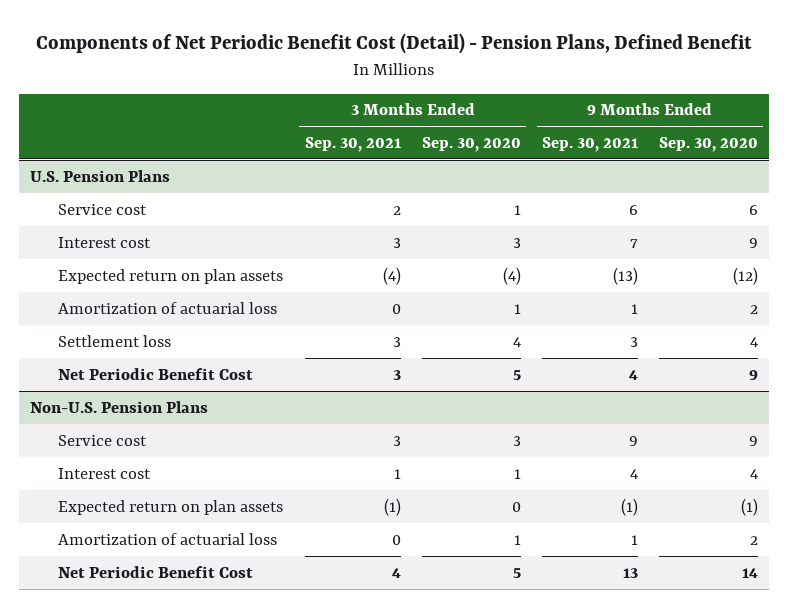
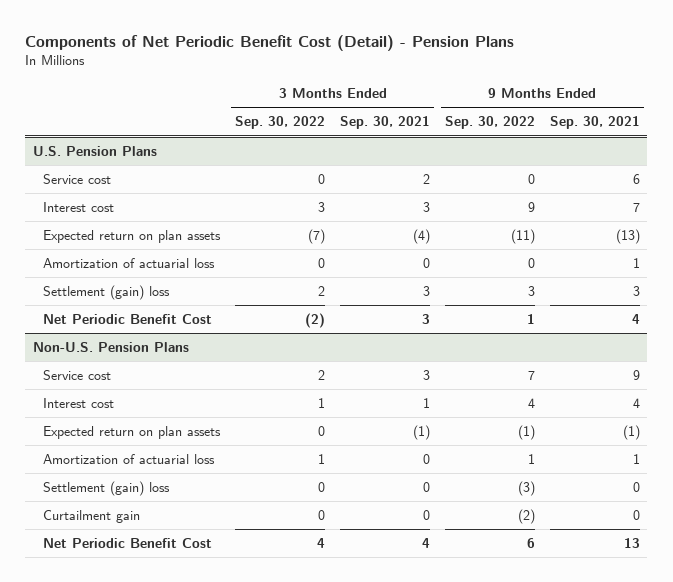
[35,32,752,54] Components of Net Periodic Benefit Cost (Detail) - Pension Plans, Defined Benefit -> [25,34,515,51] Components of Net Periodic Benefit Cost (Detail) - Pension Plans
[421,137,521,153] Sep. 30, 2020 -> none
[658,137,758,153] Sep. 30, 2020 -> none
none -> [235,116,326,130] Sep. 30, 2022
none -> [444,116,535,130] Sep. 30, 2022
[58,334,172,347] Settlement loss -> [43,284,171,300] Settlement (gain) loss
none -> [43,480,171,496] Settlement (gain) loss
none -> [43,509,141,523] Curtailment gain

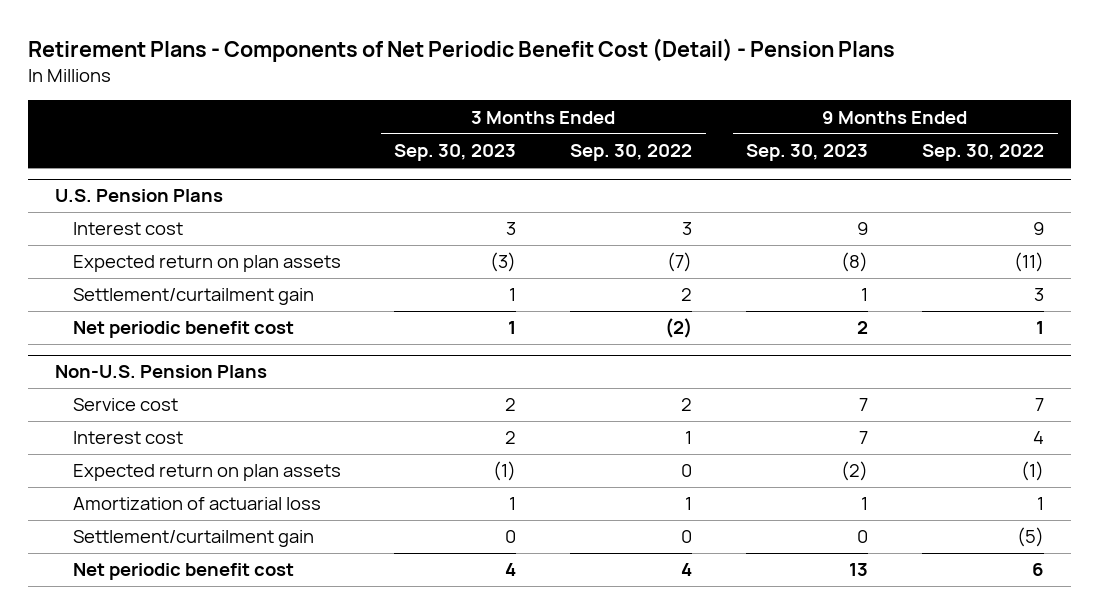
[25,34,515,51] Components of Net Periodic Benefit Cost (Detail) - Pension Plans -> [28,37,896,62] Retirement Plans - Components of Net Periodic Benefit Cost (Detail) - Pension Plans
[340,116,431,130] Sep. 30, 2021 -> none
[549,116,640,130] Sep. 30, 2021 -> none
none -> [394,144,517,162] Sep. 30, 2023
none -> [746,144,869,162] Sep. 30, 2023
[43,173,112,184] Service cost -> none
[43,257,216,268] Amortization of actuarial loss -> none
[43,284,171,300] Settlement (gain) loss -> [72,288,314,306] Settlement/curtailment gain
[43,313,213,324] Net Periodic Benefit Cost -> [72,321,294,339] Net periodic benefit cost
[43,509,141,523] Curtailment gain -> none
[43,480,171,496] Settlement (gain) loss -> [72,530,314,548] Settlement/curtailment gain
[517,480,535,496] (3) -> [1017,527,1045,548] (5)
[43,537,213,548] Net Periodic Benefit Cost -> [72,563,294,581] Net periodic benefit cost

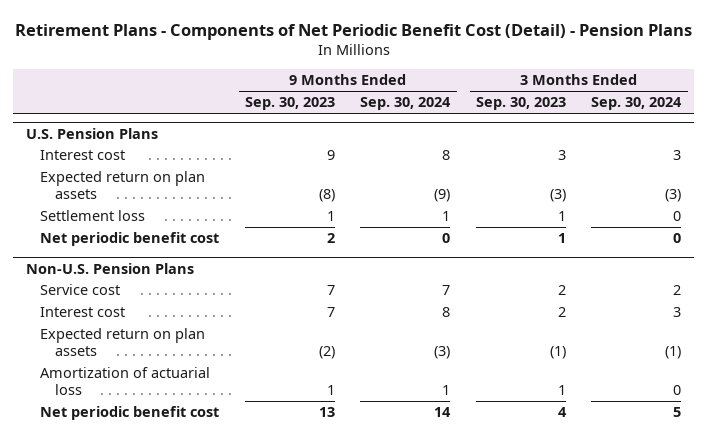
[570,144,693,162] Sep. 30, 2022 -> none
[922,144,1045,162] Sep. 30, 2022 -> none
none -> [360,97,452,111] Sep. 30, 2024
none -> [591,97,683,111] Sep. 30, 2024
[72,288,314,306] Settlement/curtailment gain -> [40,210,146,222] Settlement loss
[72,530,314,548] Settlement/curtailment gain -> none

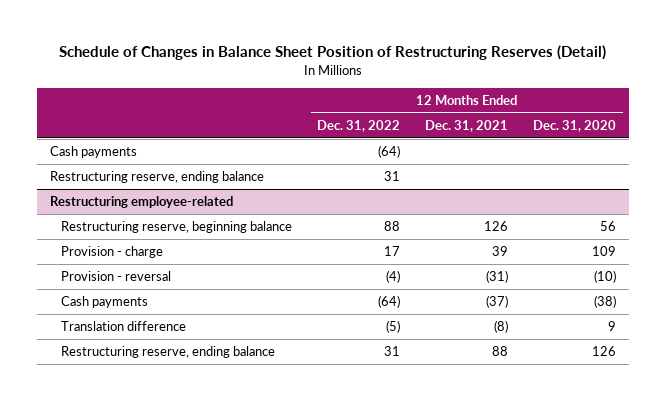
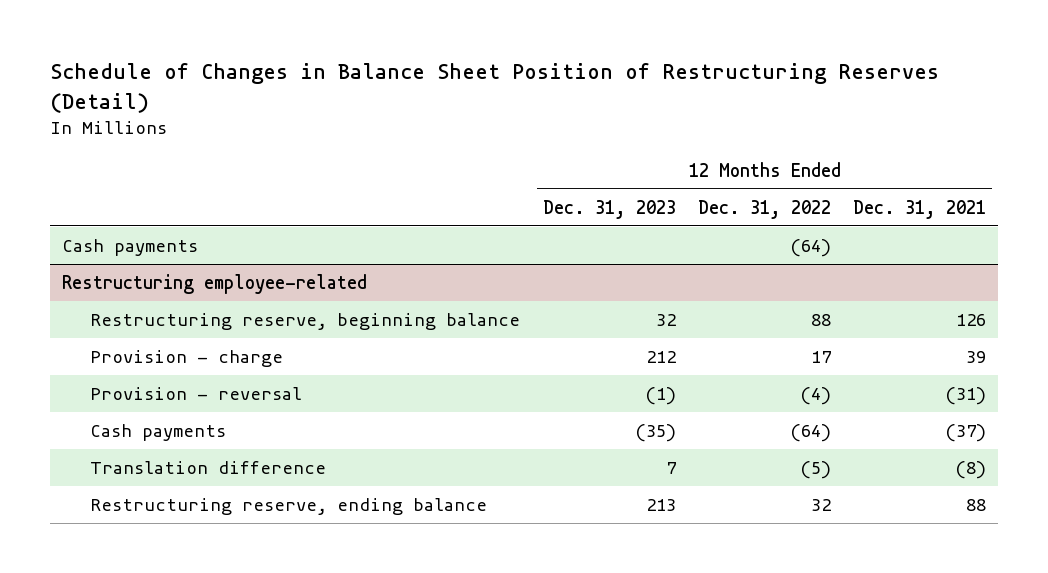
[533,119,617,132] Dec. 31, 2020 -> none
none -> [542,199,676,219] Dec. 31, 2023
[49,171,264,184] Restructuring reserve, ending balance -> none
[384,346,401,357] 31 -> [811,498,832,511] 32

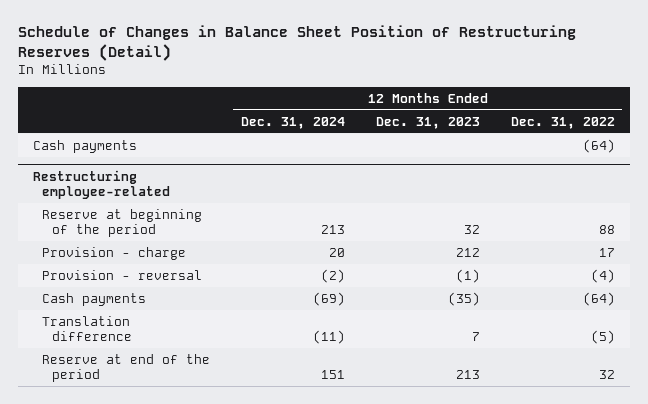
[853,199,987,219] Dec. 31, 2021 -> none
none -> [241,116,346,129] Dec. 31, 2024
[90,312,521,330] Restructuring reserve, beginning balance -> [42,208,203,238] Reserve at beginning of the period
[90,497,488,515] Restructuring reserve, ending balance -> [42,353,211,383] Reserve at end of the period

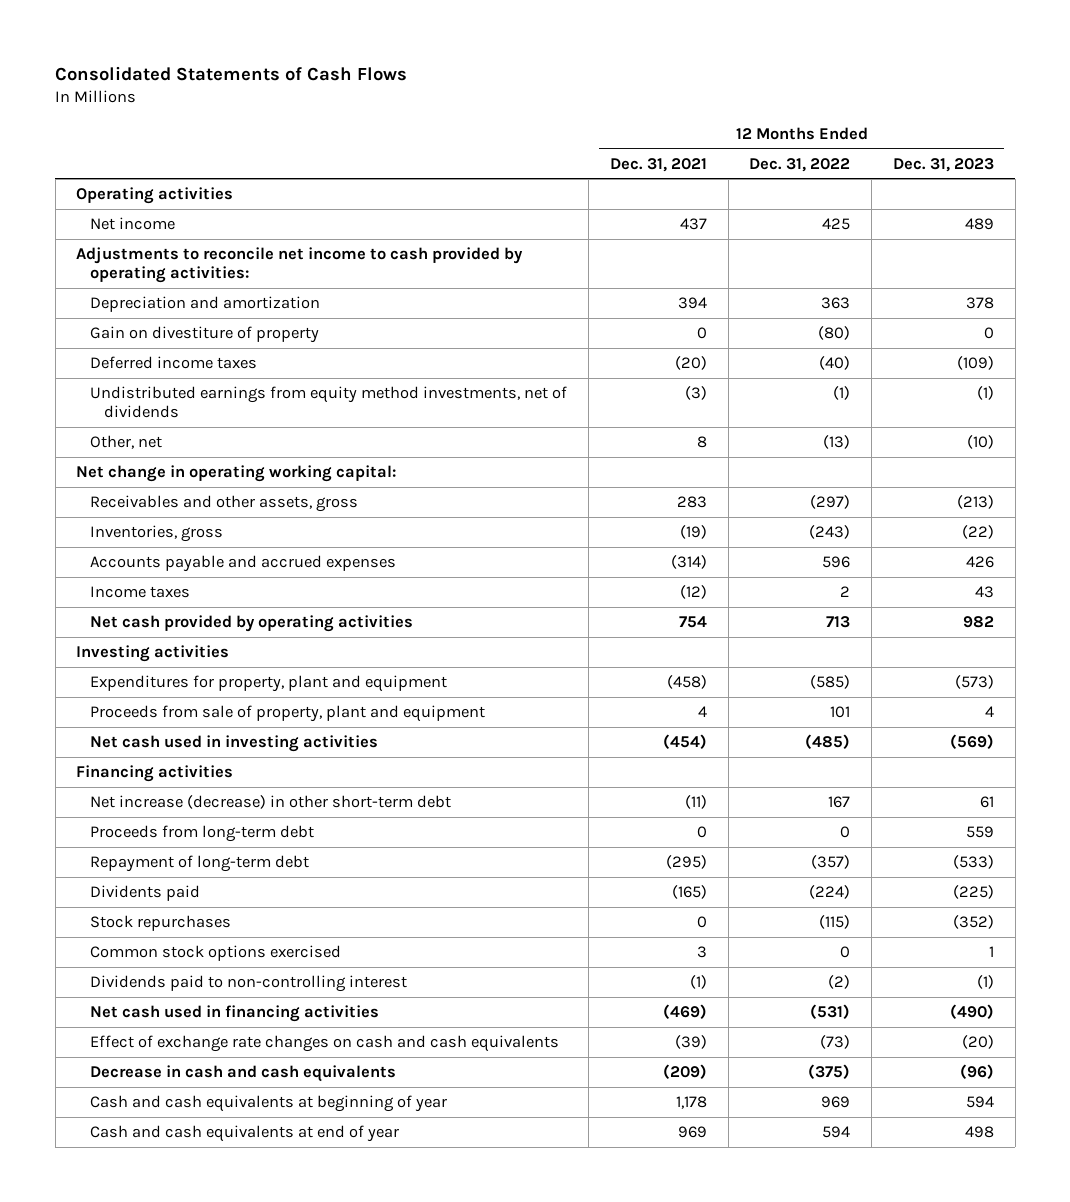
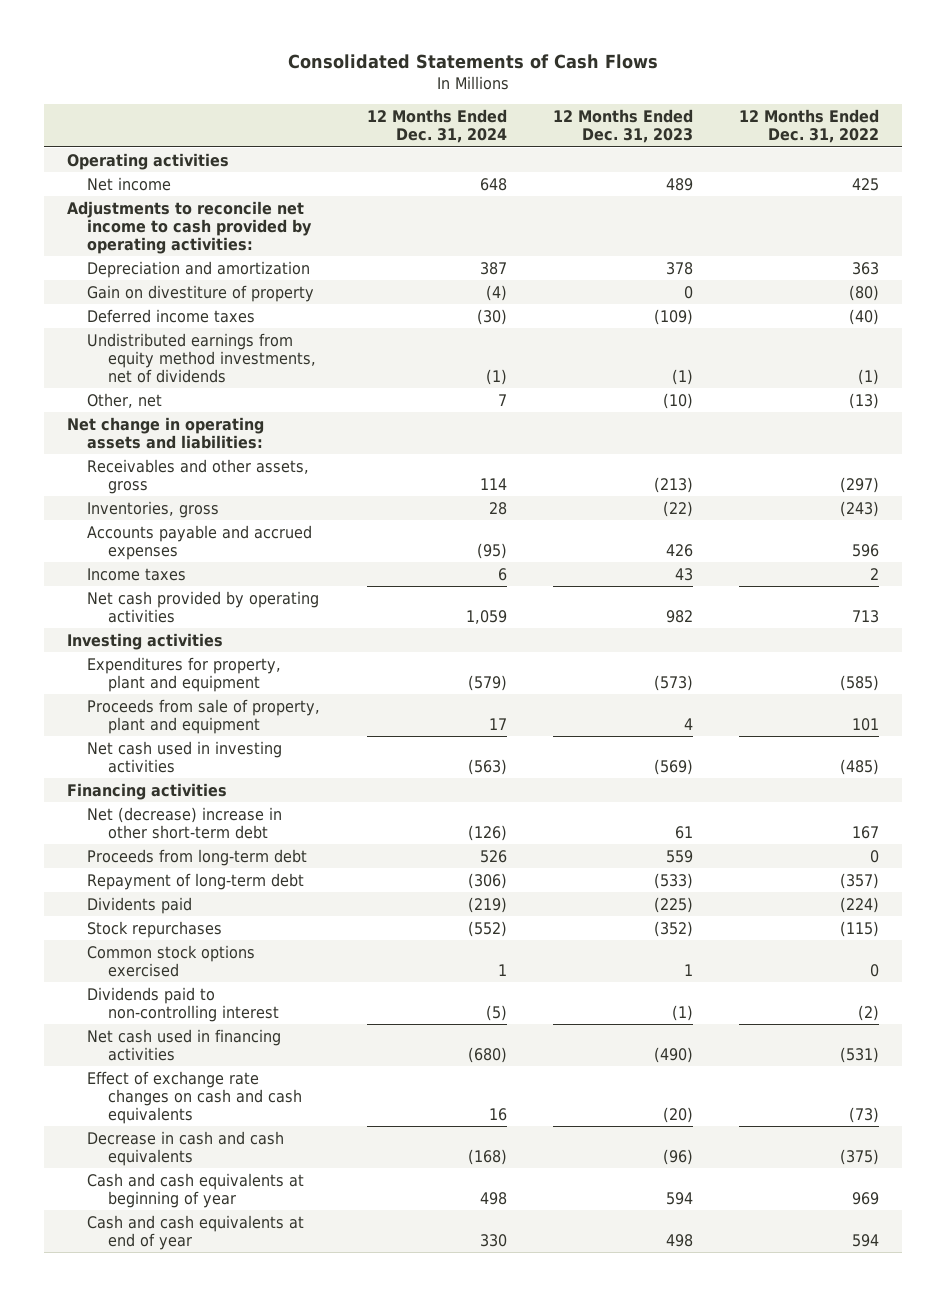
[609,157,707,172] Dec. 31, 2021 -> none
none -> [366,109,507,144] 12 Months Ended Dec. 31, 2024
[76,465,397,483] Net change in operating working capital: -> [66,416,264,449] Net change in operating assets and liabilities:
[90,795,452,810] Net increase (decrease) in other short-term debt -> [87,806,283,839] Net (decrease) increase in other short-term debt

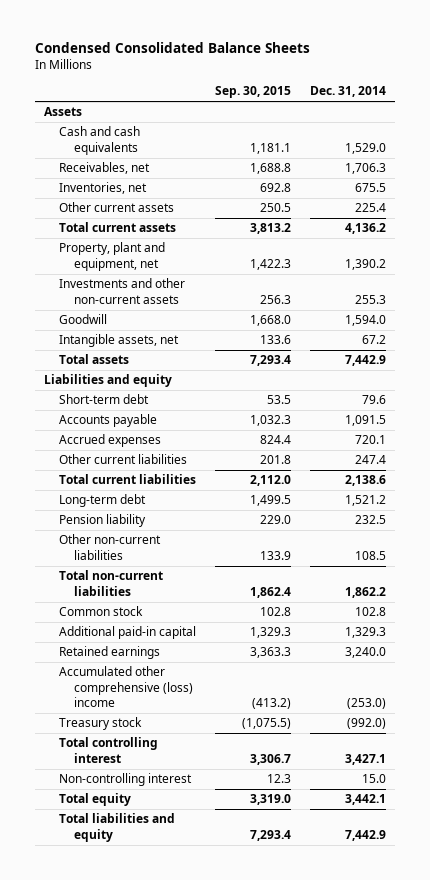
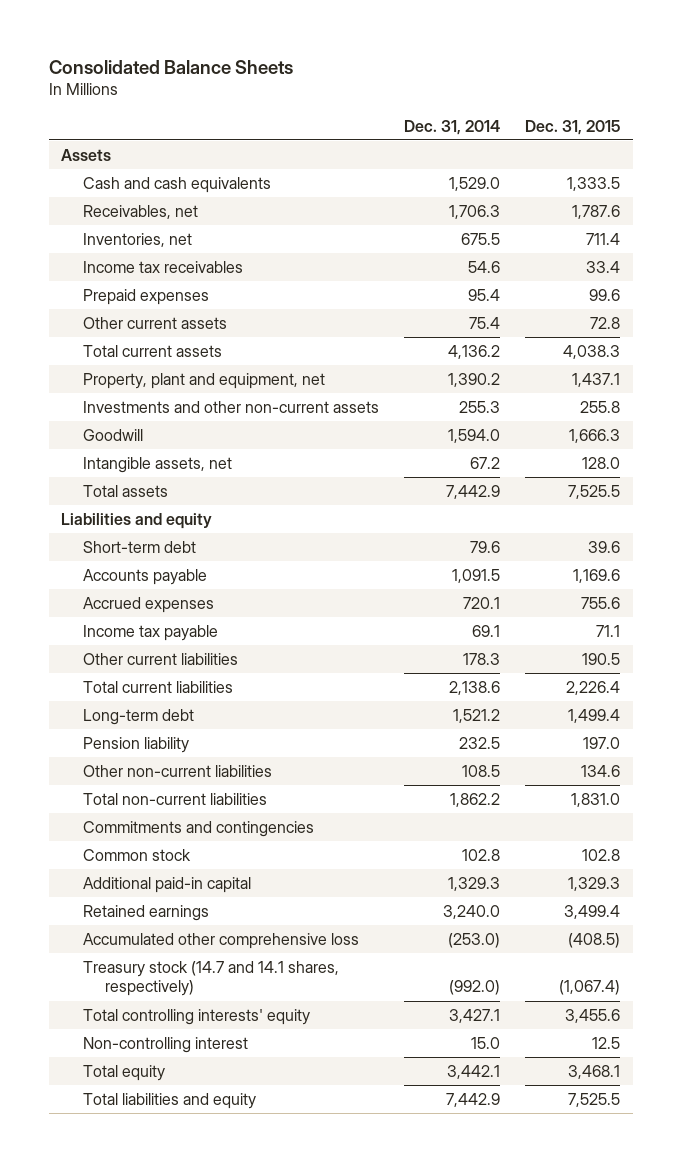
[34,42,310,54] Condensed Consolidated Balance Sheets -> [48,59,293,74] Consolidated Balance Sheets
[215,86,292,99] Sep. 30, 2015 -> none
none -> [525,119,621,135] Dec. 31, 2015
none -> [83,260,244,273] Income tax receivables
none -> [83,288,210,305] Prepaid expenses
[354,203,386,213] 225.4 -> [469,316,501,329] 75.4
none -> [83,624,219,641] Income tax payable
[354,455,386,465] 247.4 -> [463,652,501,665] 178.3
none -> [83,820,315,837] Commitments and contingencies
[59,666,194,707] Accumulated other comprehensive (loss) income -> [83,932,360,949] Accumulated other comprehensive loss
[59,717,143,731] Treasury stock -> [83,960,340,997] Treasury stock (14.7 and 14.1 shares, respectively)
[59,737,159,763] Total controlling interest -> [83,1008,311,1025] Total controlling interests' equity

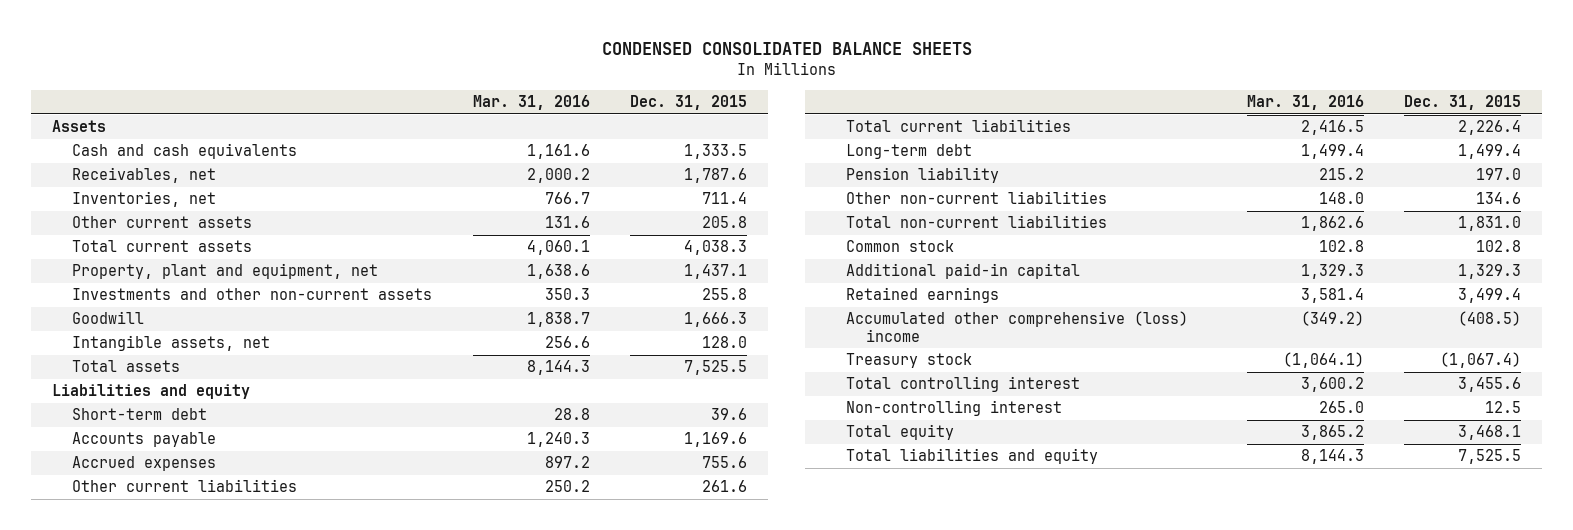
[48,59,293,74] Consolidated Balance Sheets -> [601,41,972,55] CONDENSED CONSOLIDATED BALANCE SHEETS
[404,119,501,135] Dec. 31, 2014 -> none
none -> [472,95,590,111] Mar. 31, 2016
[83,260,244,273] Income tax receivables -> none
[83,288,210,305] Prepaid expenses -> none
[590,316,621,329] 72.8 -> [702,216,748,229] 205.8
[83,624,219,641] Income tax payable -> none
[582,652,621,665] 190.5 -> [702,480,748,493] 261.6
[83,820,315,837] Commitments and contingencies -> none
[83,932,360,949] Accumulated other comprehensive loss -> [845,311,1188,342] Accumulated other comprehensive (loss) income
[83,960,340,997] Treasury stock (14.7 and 14.1 shares, respectively) -> [845,353,972,369] Treasury stock
[83,1008,311,1025] Total controlling interests' equity -> [845,376,1080,393] Total controlling interest

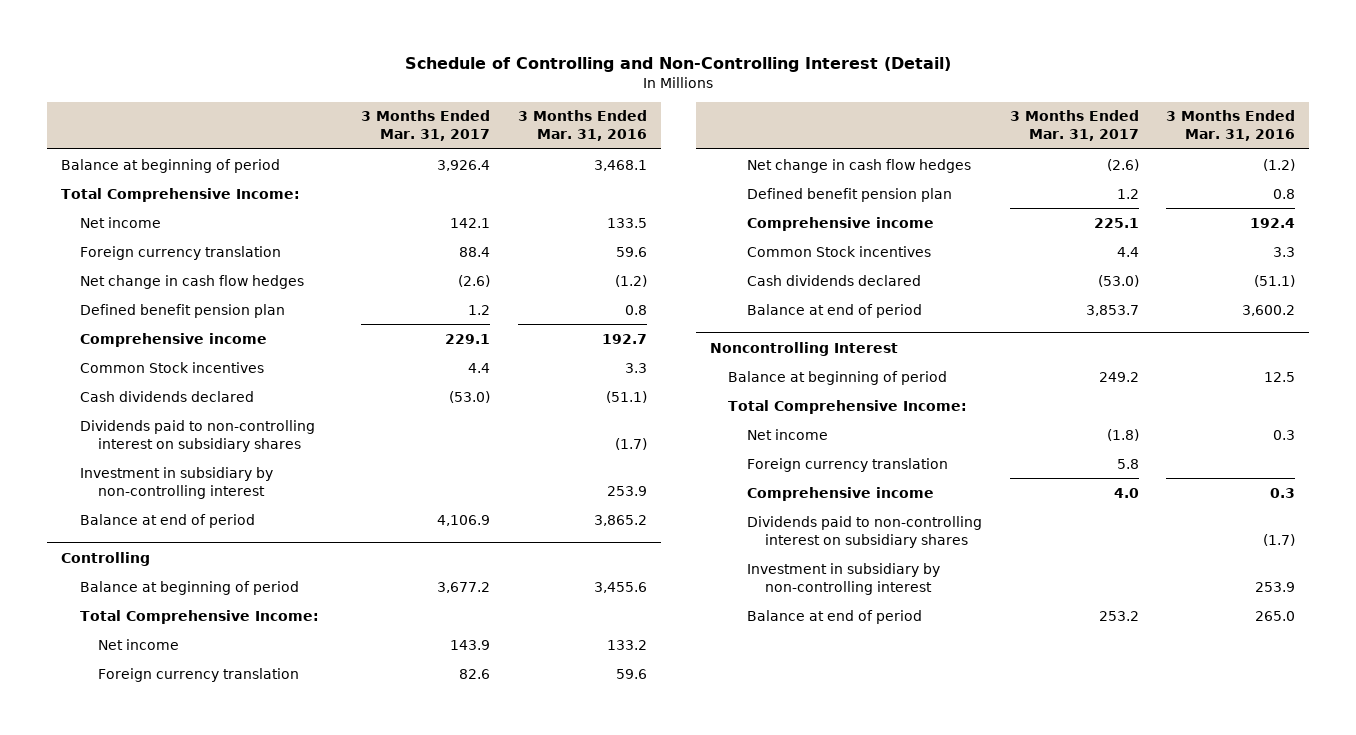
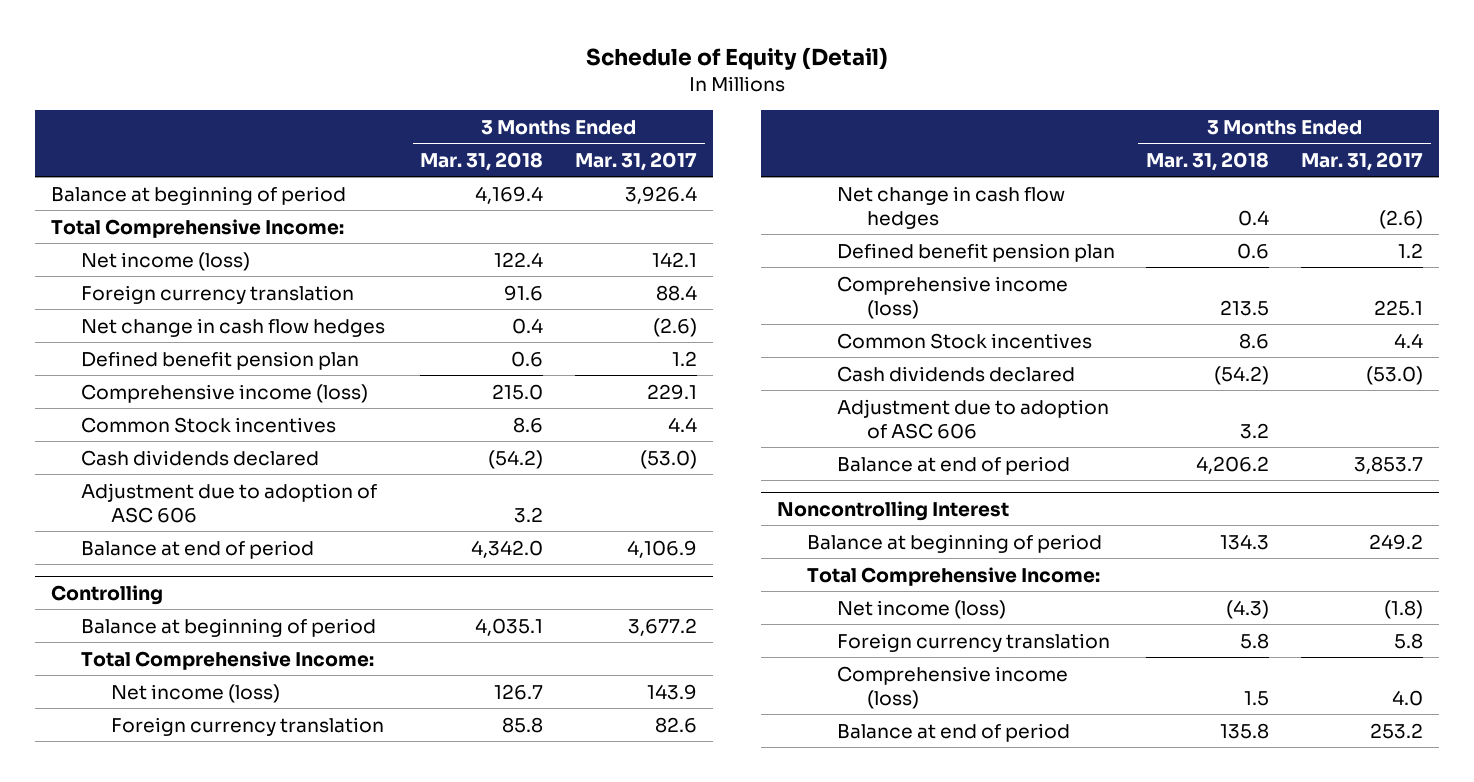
[405,56,952,72] Schedule of Controlling and Non-Controlling Interest (Detail) -> [585,46,888,70] Schedule of Equity (Detail)
[517,110,647,142] 3 Months Ended Mar. 31, 2016 -> none
none -> [420,151,544,171] Mar. 31, 2018
[79,216,161,228] Net income -> [80,251,250,271] Net income (loss)
[79,332,267,347] Comprehensive income -> [80,383,368,403] Comprehensive income (loss)
[79,419,315,452] Dividends paid to non-controlling interest on subsidiary shares -> none
[79,466,273,499] Investment in subsidiary by non-controlling interest -> none
none -> [80,482,377,523] Adjustment due to adoption of ASC 606
[98,638,180,650] Net income -> [110,683,280,703] Net income (loss)
[746,216,934,231] Comprehensive income -> [836,275,1068,319] Comprehensive income (loss)
none -> [836,398,1109,439] Adjustment due to adoption of ASC 606
[746,428,828,440] Net income -> [836,599,1006,619] Net income (loss)
[746,515,982,548] Dividends paid to non-controlling interest on subsidiary shares -> none
[746,562,940,595] Investment in subsidiary by non-controlling interest -> none
[746,486,934,501] Comprehensive income -> [836,665,1068,709] Comprehensive income (loss)

